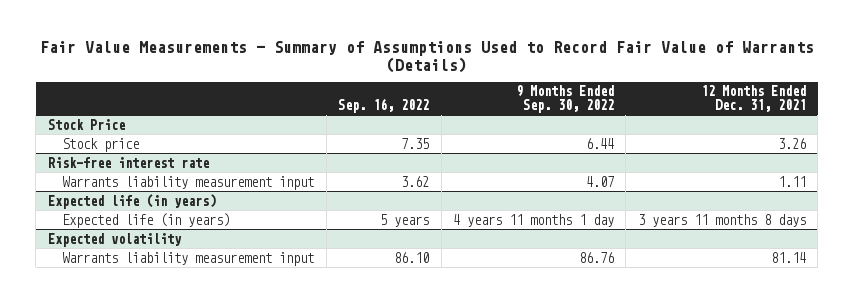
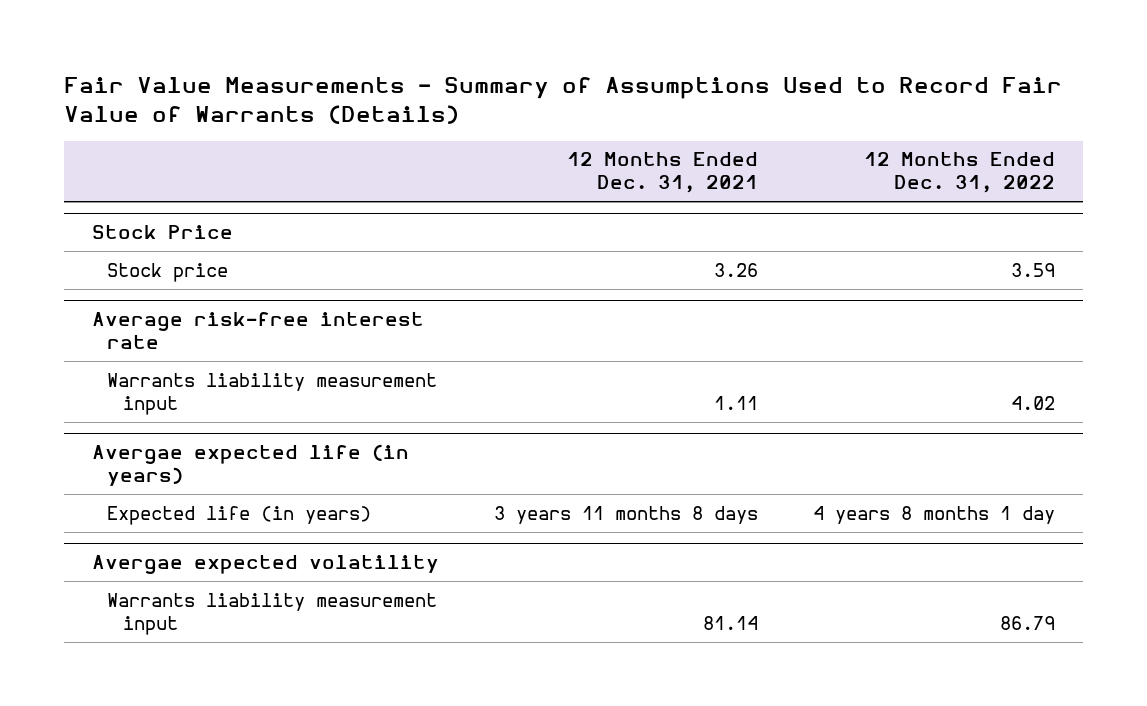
[338,97,430,113] Sep. 16, 2022 -> none
[515,85,614,113] 9 Months Ended Sep. 30, 2022 -> none
none -> [863,152,1055,194] 12 Months Ended Dec. 31, 2022
[47,156,209,168] Risk-free interest rate -> [91,312,424,350] Average risk-free interest rate
[47,193,216,209] Expected life (in years) -> [91,444,409,487] Avergae expected life (in years)
[47,232,182,247] Expected volatility -> [91,555,439,575] Avergae expected volatility

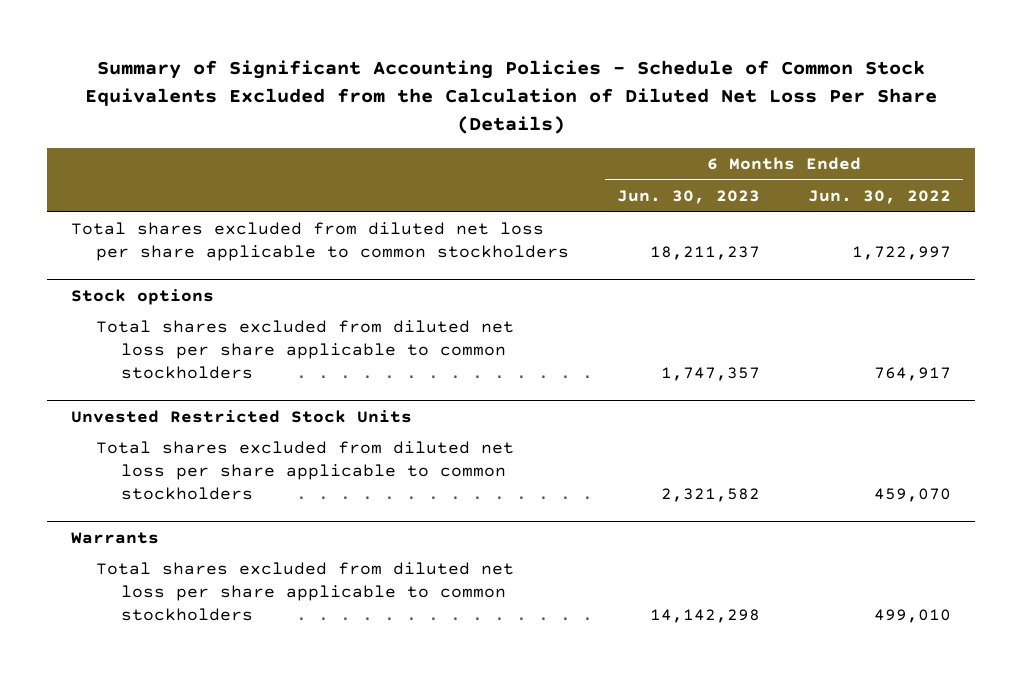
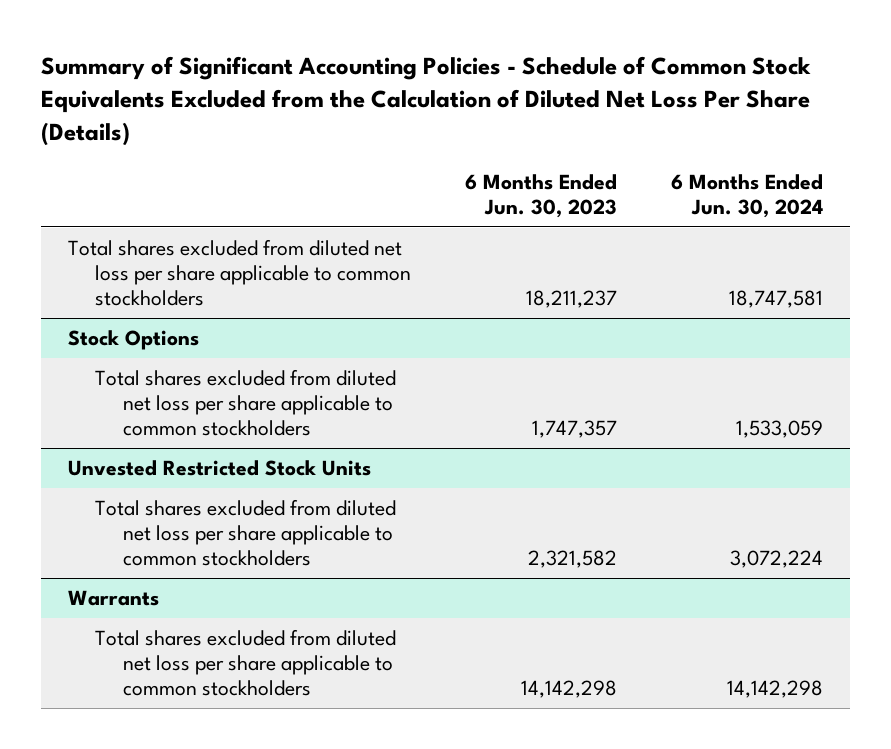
[807,189,951,204] Jun. 30, 2022 -> none
none -> [671,173,824,218] 6 Months Ended Jun. 30, 2024
[70,288,214,305] Stock options -> [67,330,199,351] Stock Options

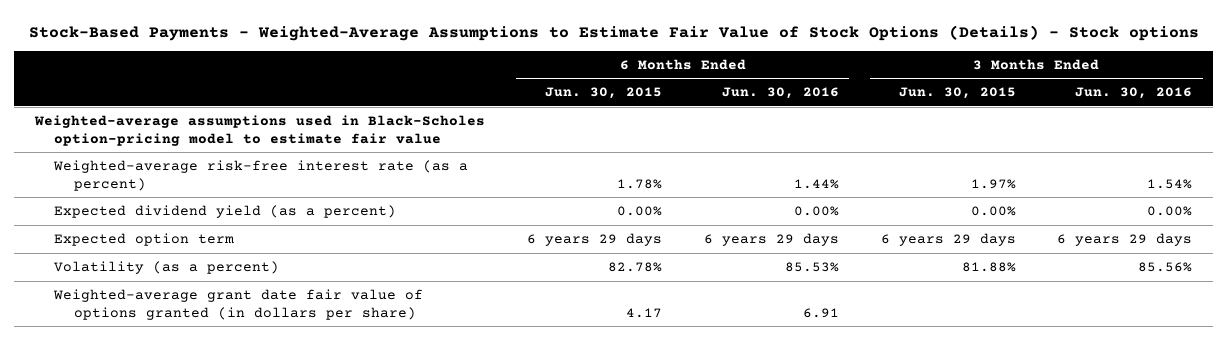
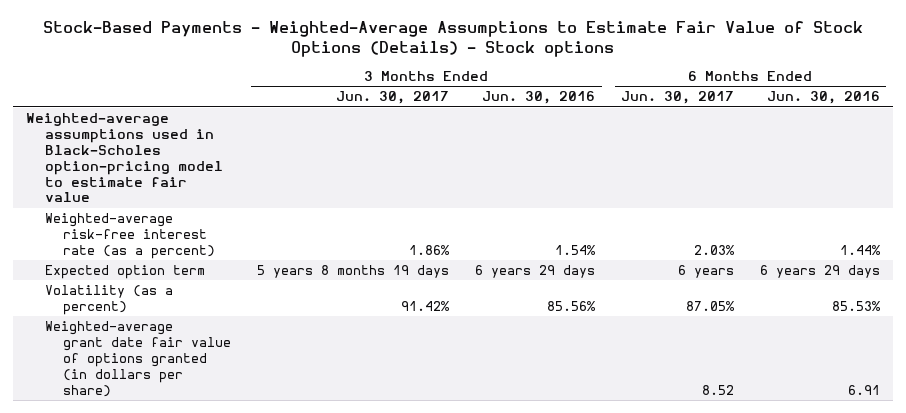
[544,87,662,100] Jun. 30, 2015 -> none
[898,87,1016,100] Jun. 30, 2015 -> none
none -> [336,91,450,105] Jun. 30, 2017
none -> [621,91,735,105] Jun. 30, 2017
[54,204,397,218] Expected dividend yield (as a percent) -> none

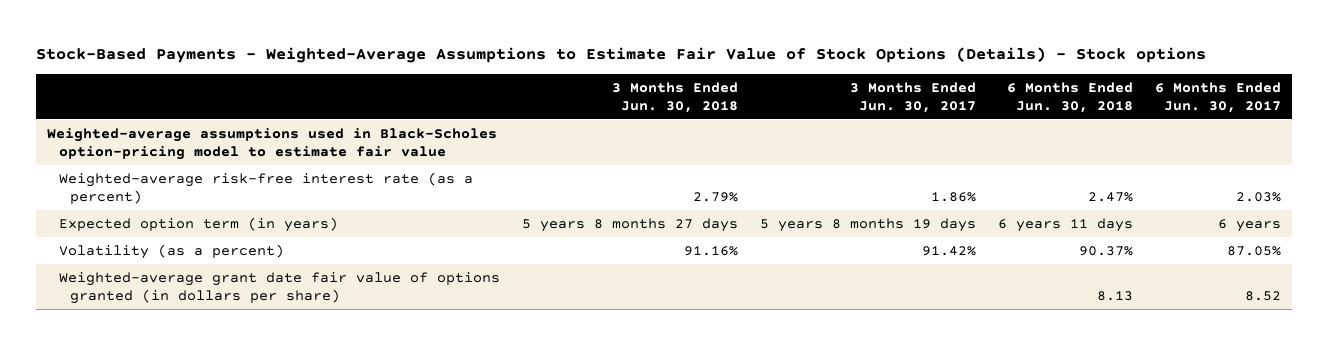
[482,91,596,105] Jun. 30, 2016 -> none
[766,91,880,105] Jun. 30, 2016 -> none
none -> [611,81,738,113] 3 Months Ended Jun. 30, 2018
none -> [1006,81,1133,113] 6 Months Ended Jun. 30, 2018
[44,265,205,280] Expected option term -> [58,216,338,232] Expected option term (in years)

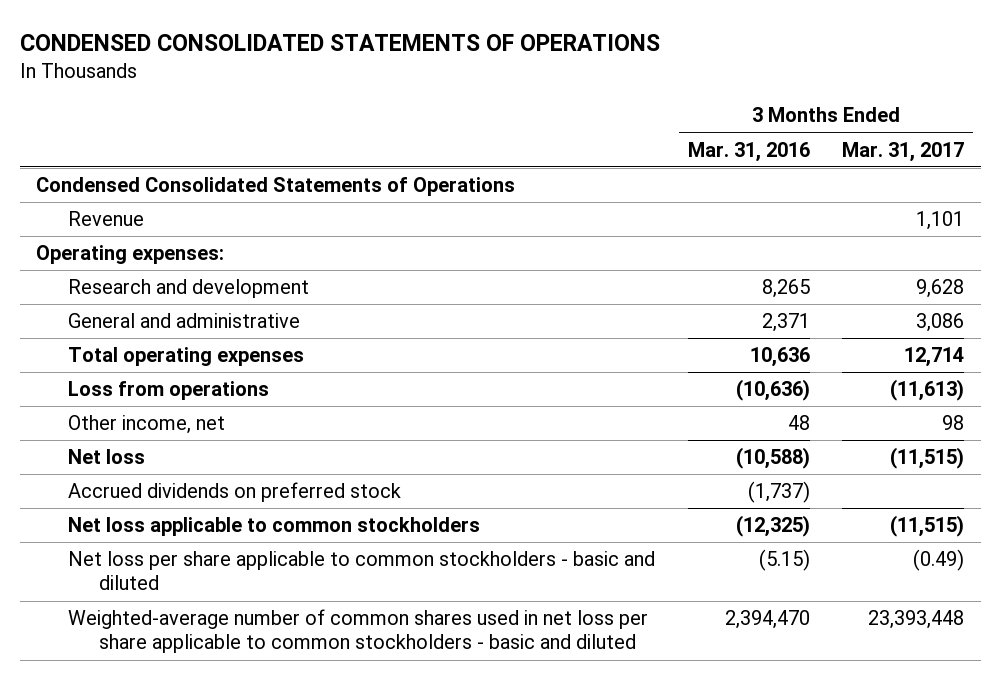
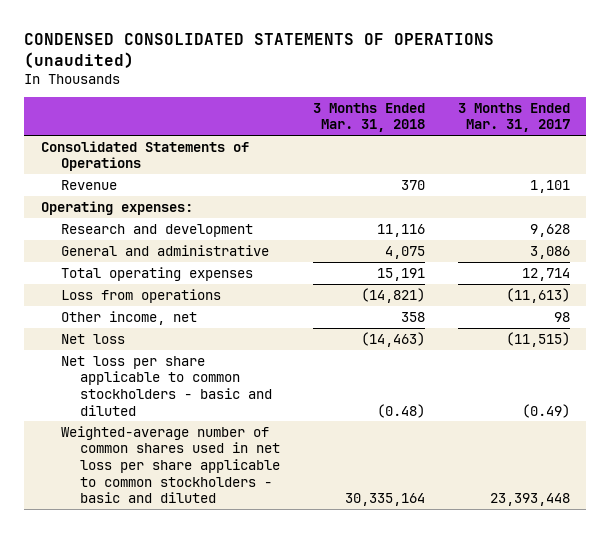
[20,34,661,52] CONDENSED CONSOLIDATED STATEMENTS OF OPERATIONS -> [24,33,495,68] CONDENSED CONSOLIDATED STATEMENTS OF OPERATIONS (unaudited)
[687,141,810,162] Mar. 31, 2016 -> none
none -> [313,102,426,133] 3 Months Ended Mar. 31, 2018
[36,177,516,197] Condensed Consolidated Statements of Operations -> [40,140,249,172] Consolidated Statements of Operations
[67,482,401,503] Accrued dividends on preferred stock -> none
[67,517,480,537] Net loss applicable to common stockholders -> none

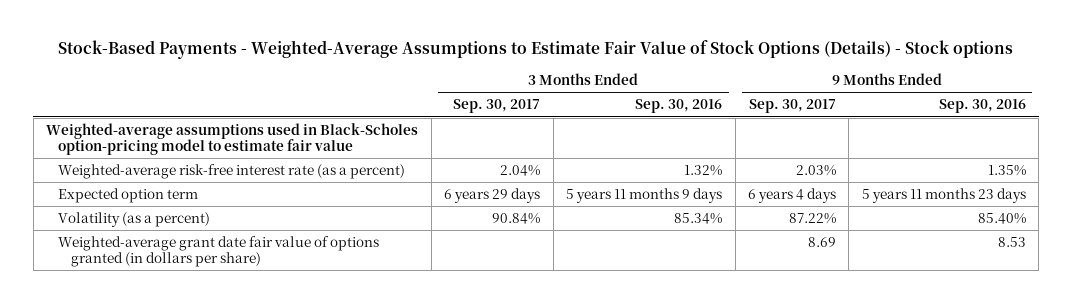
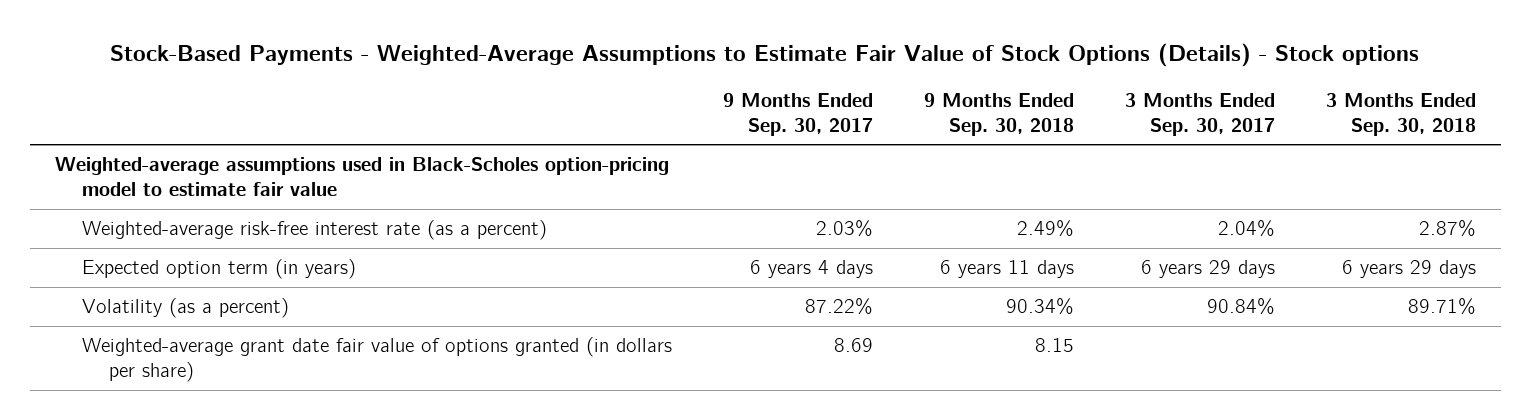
[635,99,723,114] Sep. 30, 2016 -> none
[938,99,1026,114] Sep. 30, 2016 -> none
none -> [923,93,1074,136] 9 Months Ended Sep. 30, 2018
none -> [1325,93,1476,136] 3 Months Ended Sep. 30, 2018
[58,188,199,204] Expected option term -> [82,259,357,280] Expected option term (in years)

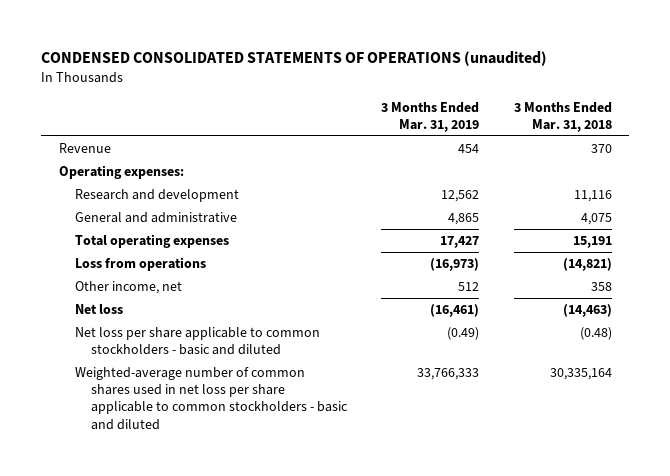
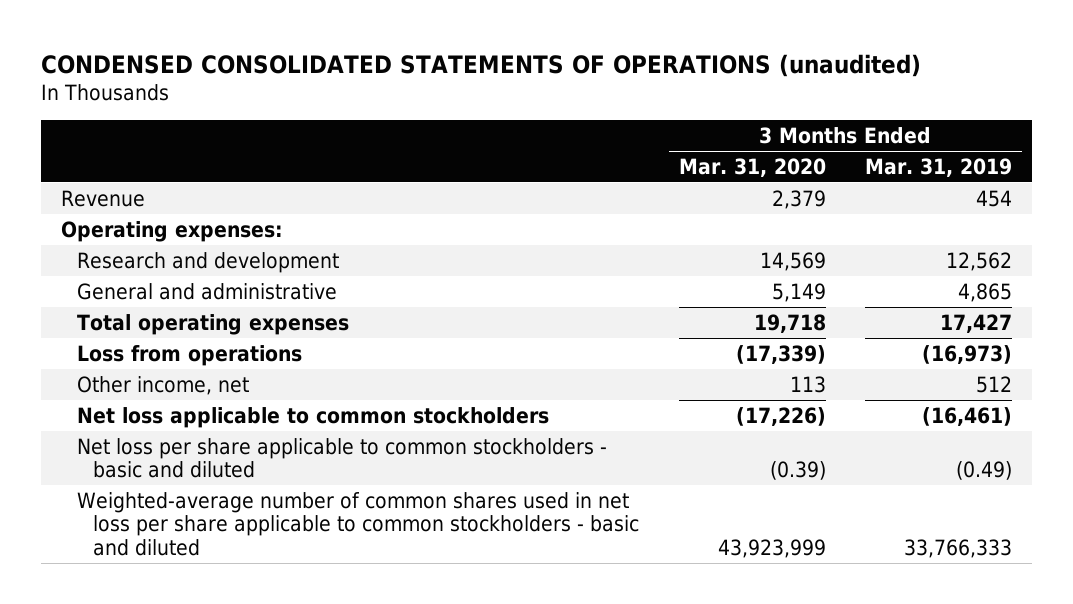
[513,101,612,132] 3 Months Ended Mar. 31, 2018 -> none
none -> [678,157,826,177] Mar. 31, 2020
[74,303,123,314] Net loss -> [77,406,550,428] Net loss applicable to common stockholders

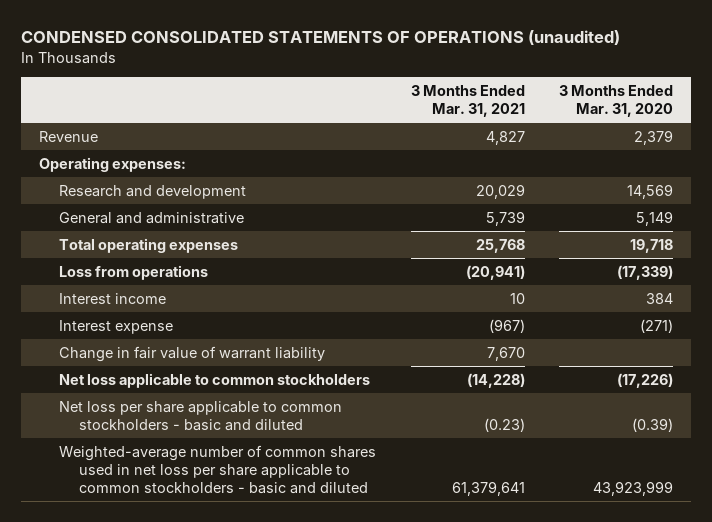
[864,157,1012,177] Mar. 31, 2019 -> none
none -> [410,84,525,117] 3 Months Ended Mar. 31, 2021
[77,375,250,395] Other income, net -> none
none -> [58,292,166,304] Interest income
none -> [58,319,173,334] Interest expense
none -> [58,345,325,362] Change in fair value of warrant liability

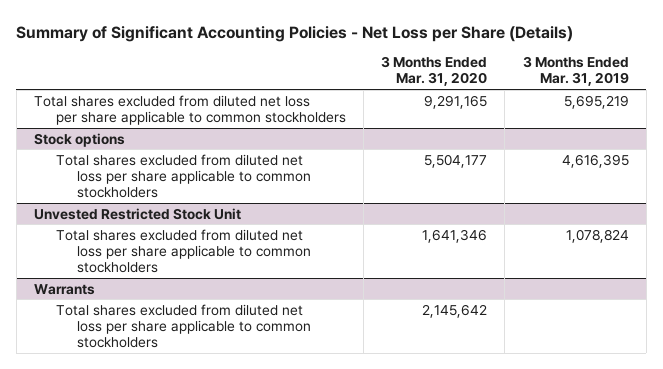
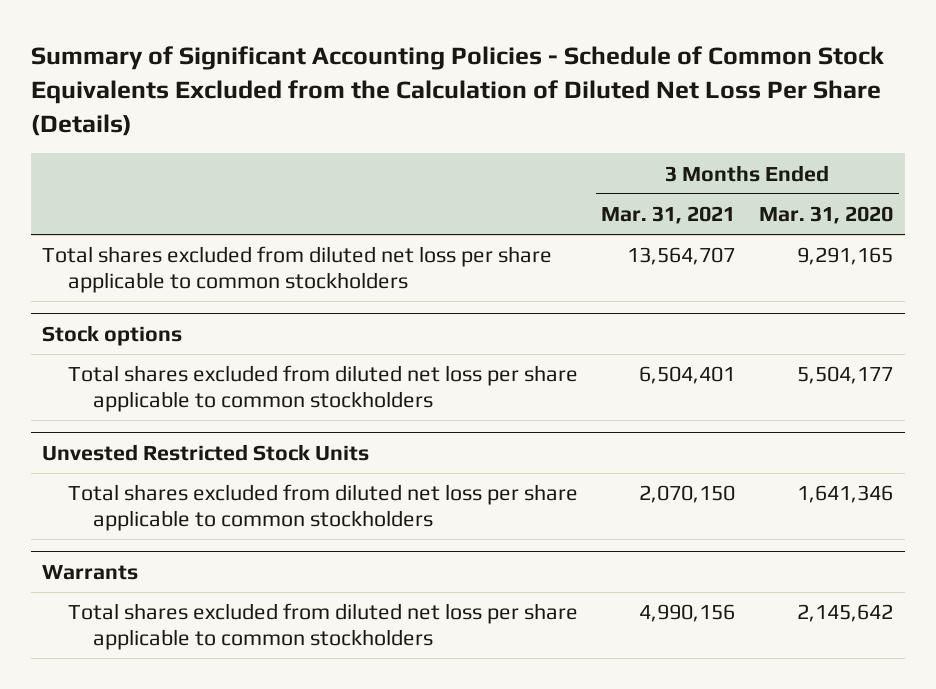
[16,25,574,42] Summary of Significant Accounting Policies - Net Loss per Share (Details) -> [30,46,884,136] Summary of Significant Accounting Policies - Schedule of Common Stock Equivalents Excluded from the Calculation of Diluted Net Loss Per Share (Details)
[522,56,629,87] 3 Months Ended Mar. 31, 2019 -> none
none -> [601,206,736,225] Mar. 31, 2021
[34,207,242,220] Unvested Restricted Stock Unit -> [42,443,370,461] Unvested Restricted Stock Units

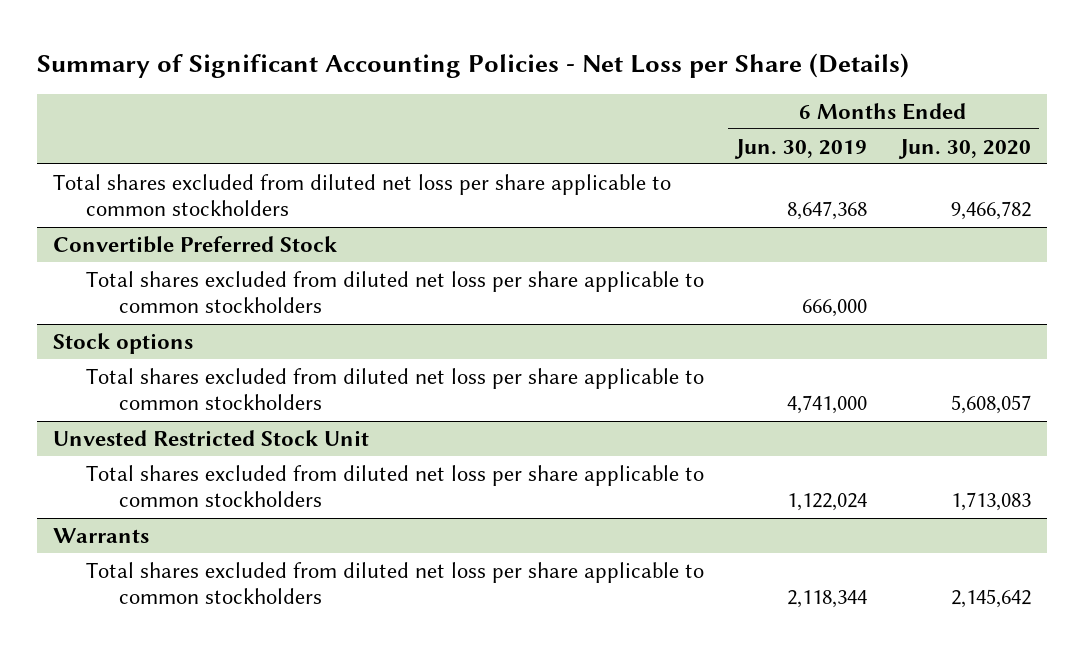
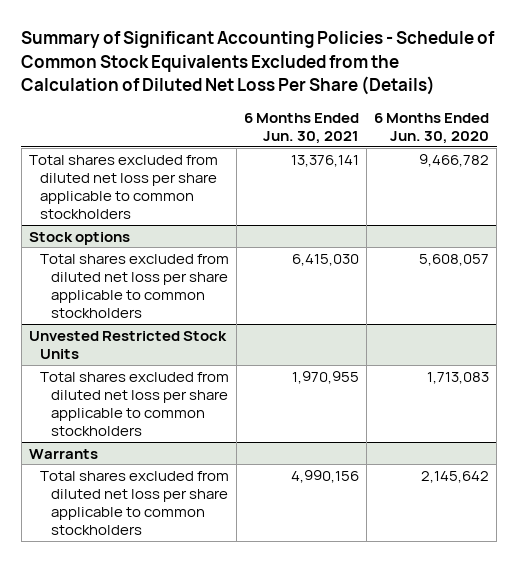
[36,52,909,78] Summary of Significant Accounting Policies - Net Loss per Share (Details) -> [21,31,496,95] Summary of Significant Accounting Policies - Schedule of Common Stock Equivalents Excluded from the Calculation of Diluted Net Loss Per Share (Details)
[734,138,868,159] Jun. 30, 2019 -> none
none -> [244,112,360,144] 6 Months Ended Jun. 30, 2021
[52,235,337,253] Convertible Preferred Stock -> none
[86,270,705,314] Total shares excluded from diluted net loss per share applicable to common stockholders -> none
[52,429,369,446] Unvested Restricted Stock Unit -> [28,330,227,359] Unvested Restricted Stock Units

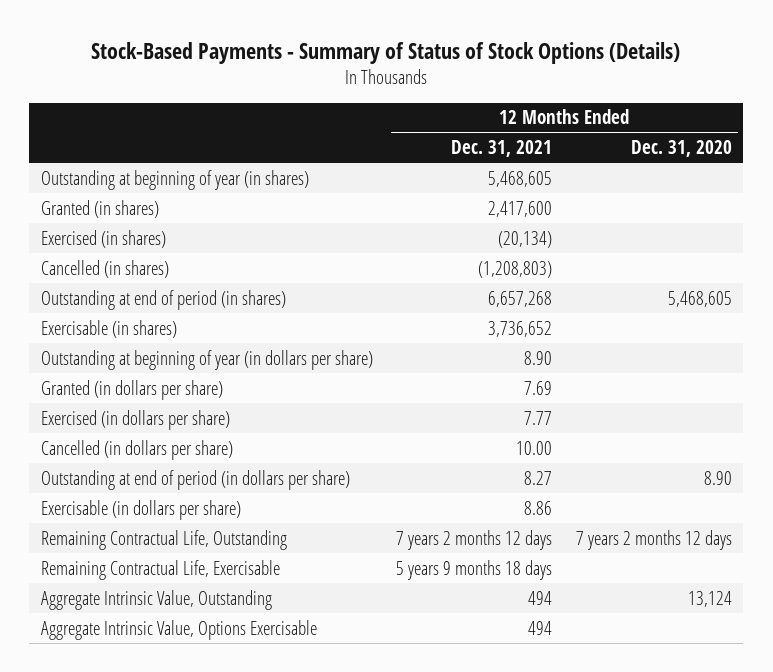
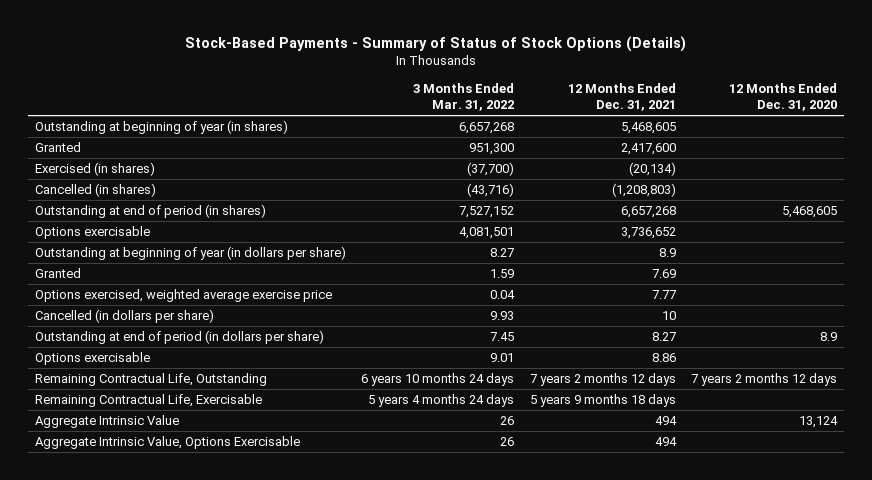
none -> [413,82,515,112] 3 Months Ended Mar. 31, 2022
[41,199,160,218] Granted (in shares) -> [35,142,82,153] Granted
[41,319,178,338] Exercisable (in shares) -> [35,226,151,240] Options exercisable
[524,350,553,365] 8.90 -> [658,248,676,258] 8.9
[41,379,224,400] Granted (in dollars per share) -> [35,268,82,279] Granted
[41,409,231,430] Exercised (in dollars per share) -> [35,289,333,303] Options exercised, weighted average exercise price
[516,440,553,455] 10.00 -> [661,311,676,321] 10
[703,470,732,485] 8.90 -> [819,332,837,342] 8.9
[41,499,242,520] Exercisable (in dollars per share) -> [35,352,151,366] Options exercisable
[41,589,273,610] Aggregate Intrinsic Value, Outstanding -> [35,415,180,429] Aggregate Intrinsic Value

